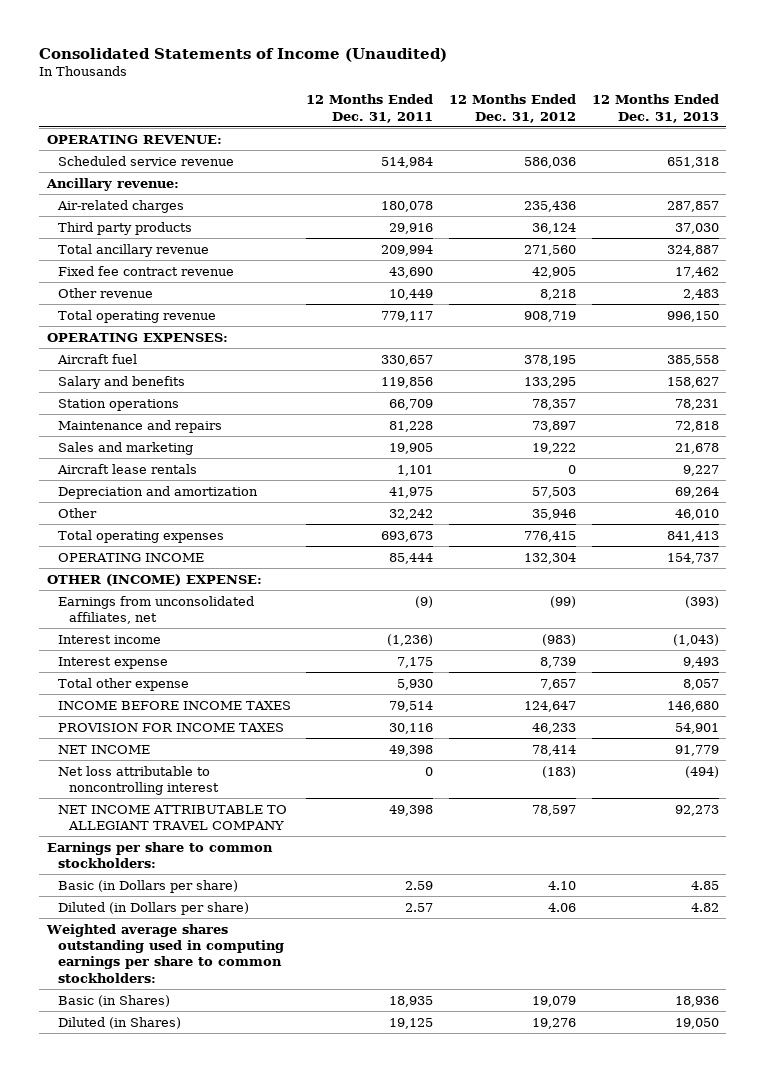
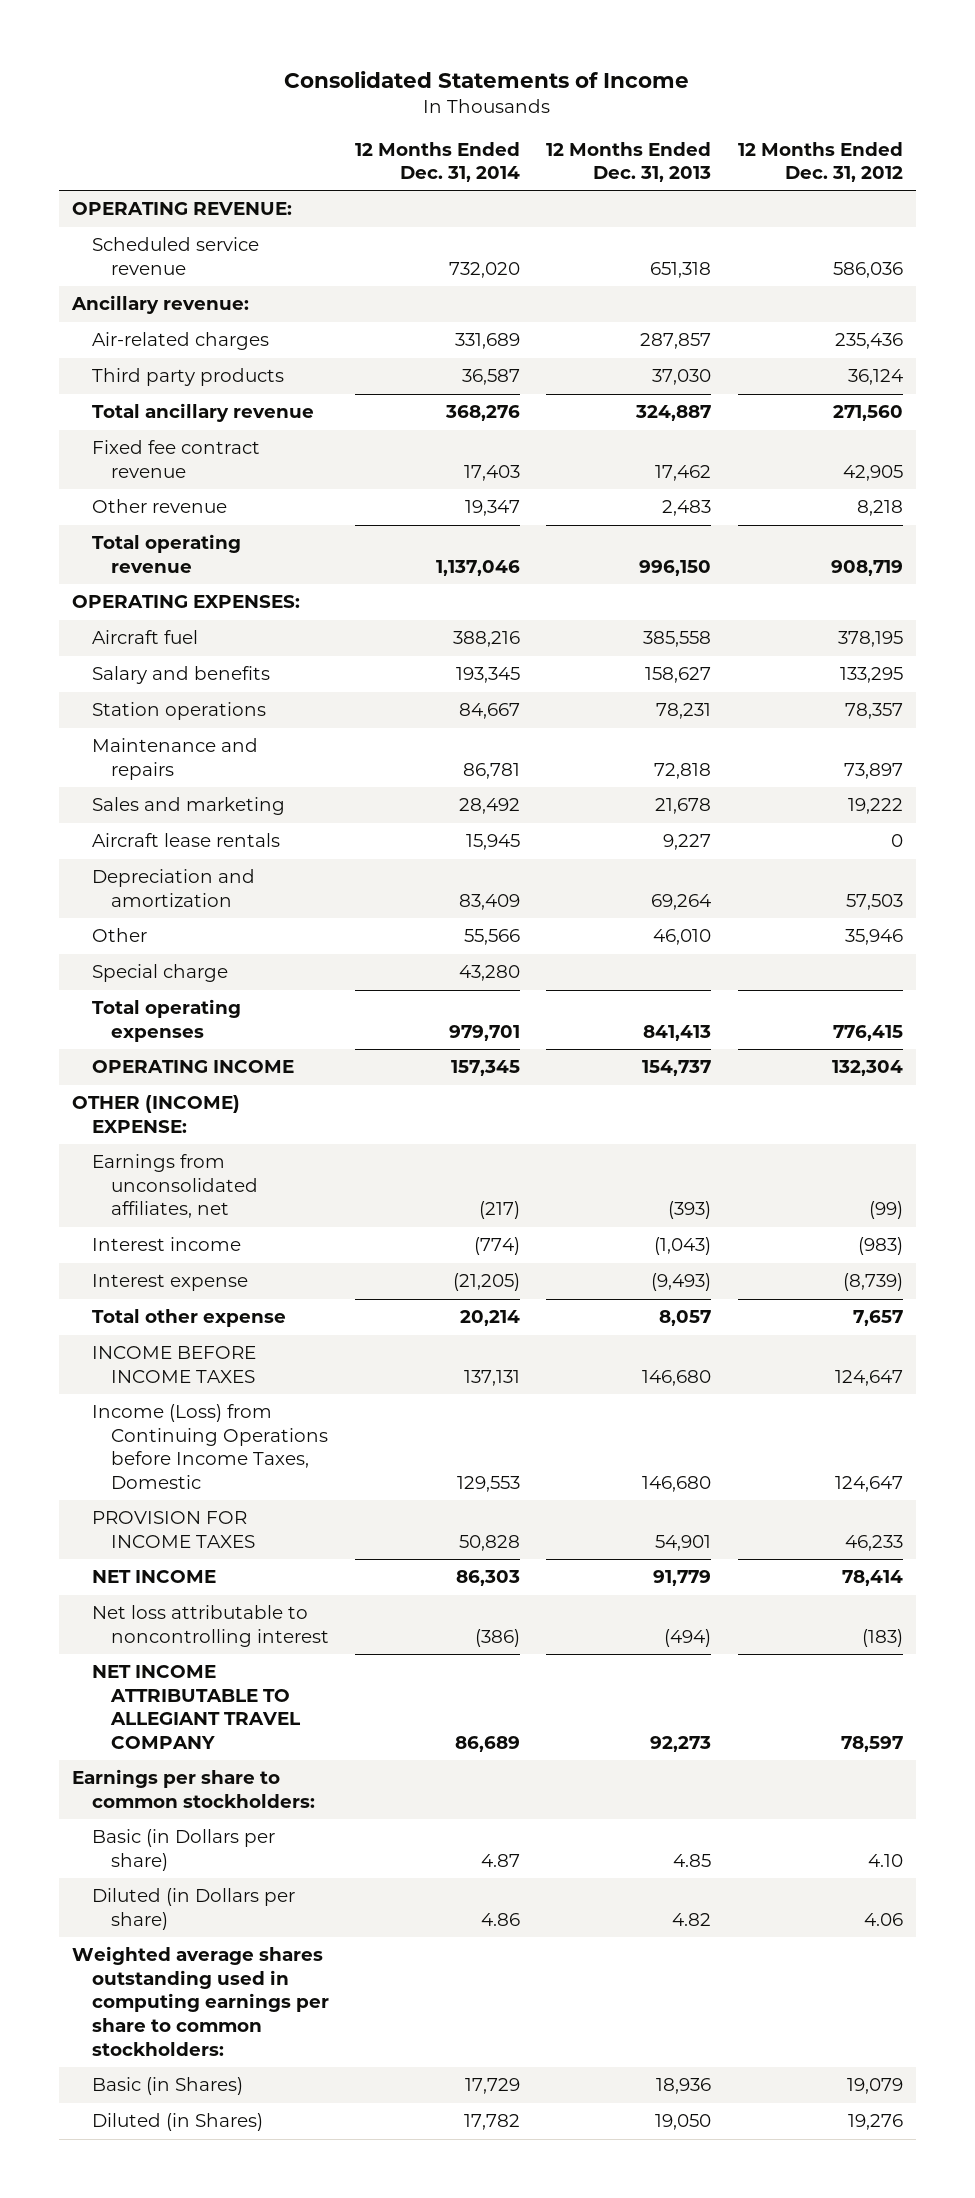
[38,47,447,62] Consolidated Statements of Income (Unaudited) -> [284,70,690,88] Consolidated Statements of Income
[306,94,434,123] 12 Months Ended Dec. 31, 2011 -> none
none -> [355,141,521,183] 12 Months Ended Dec. 31, 2014
none -> [91,964,228,983] Special charge
[539,656,576,668] 8,739 -> [842,1273,903,1292] (8,739)
[682,656,719,668] 9,493 -> [651,1273,712,1292] (9,493)
none -> [91,1404,329,1490] Income (Loss) from Continuing Operations before Income Taxes, Domestic

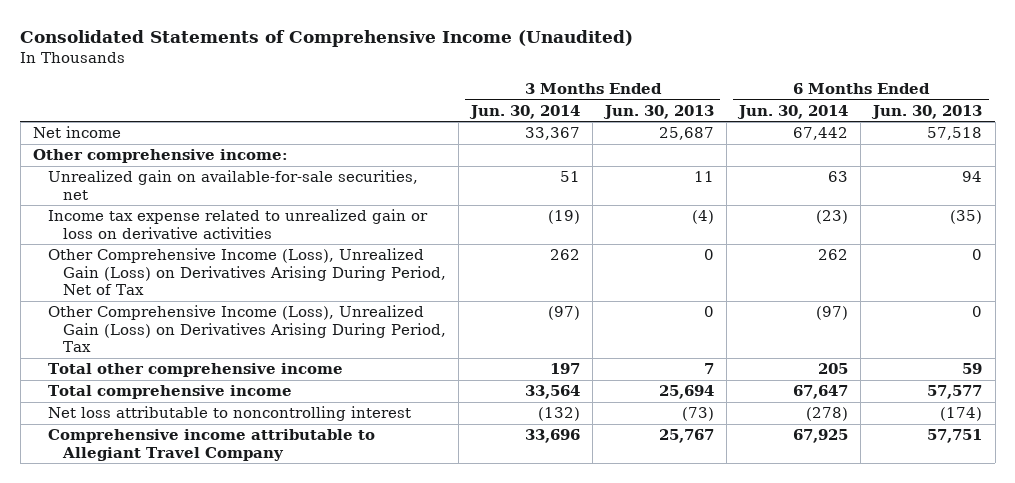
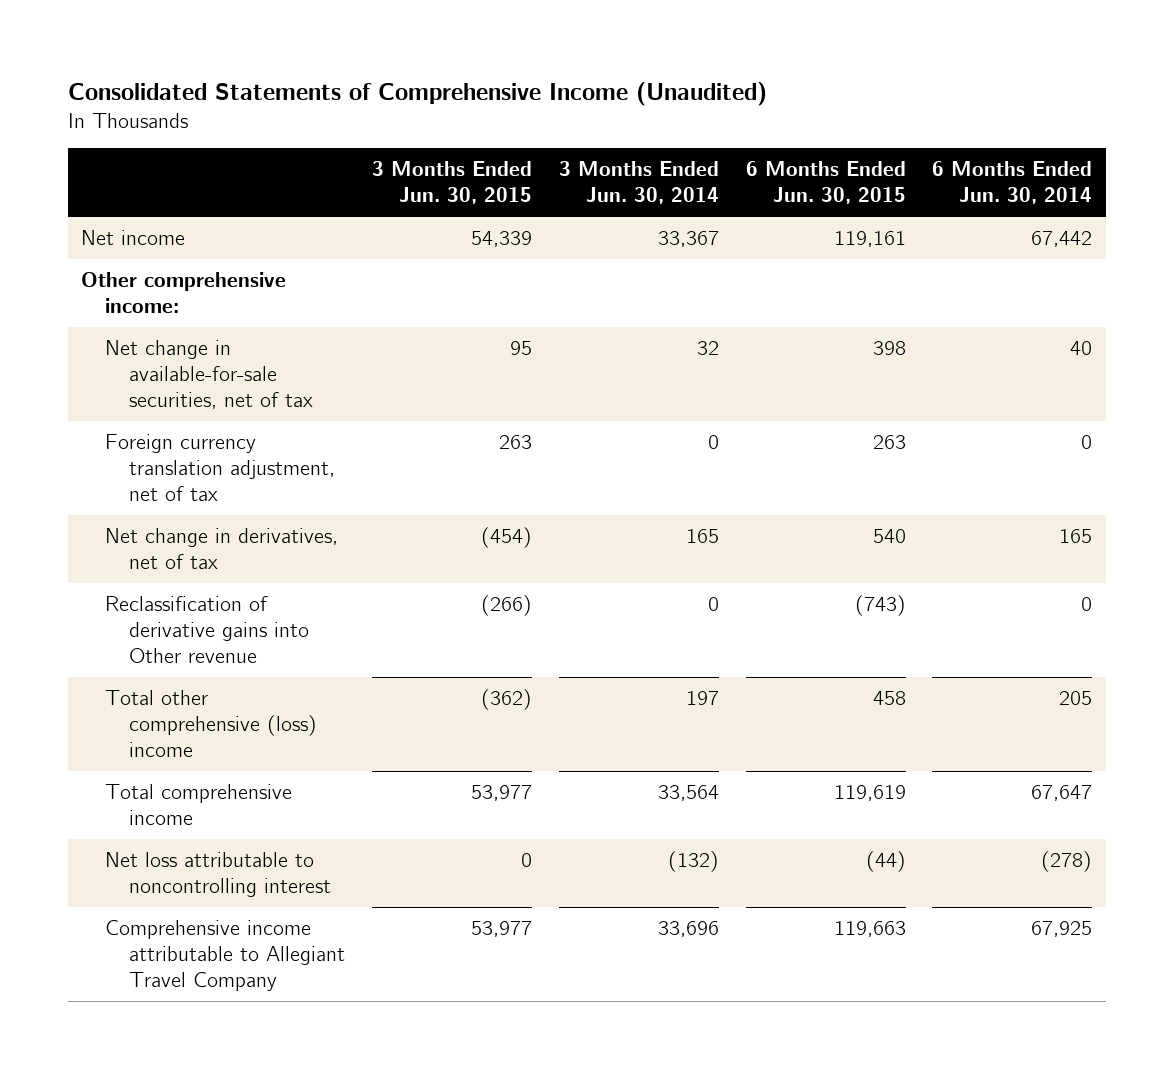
[603,104,715,119] Jun. 30, 2013 -> none
[871,104,983,119] Jun. 30, 2013 -> none
none -> [372,161,533,205] 3 Months Ended Jun. 30, 2015
none -> [745,161,906,205] 6 Months Ended Jun. 30, 2015
[47,170,418,200] Unrealized gain on available-for-sale securities, net -> none
[47,209,428,239] Income tax expense related to unrealized gain or loss on derivative activities -> none
[47,305,446,353] Other Comprehensive Income (Loss), Unrealized Gain (Loss) on Derivatives Arising During Period, Tax -> none
none -> [105,340,314,410] Net change in available-for-sale securities, net of tax
none -> [105,434,336,502] Foreign currency translation adjustment, net of tax
[47,248,446,296] Other Comprehensive Income (Loss), Unrealized Gain (Loss) on Derivatives Arising During Period, Net of Tax -> [105,528,339,570] Net change in derivatives, net of tax
[550,249,581,261] 262 -> [685,529,719,544] 165
[818,249,849,261] 262 -> [1059,529,1093,544] 165
none -> [105,596,310,664] Reclassification of derivative gains into Other revenue
[47,363,343,378] Total other comprehensive income -> [105,690,318,758] Total other comprehensive (loss) income

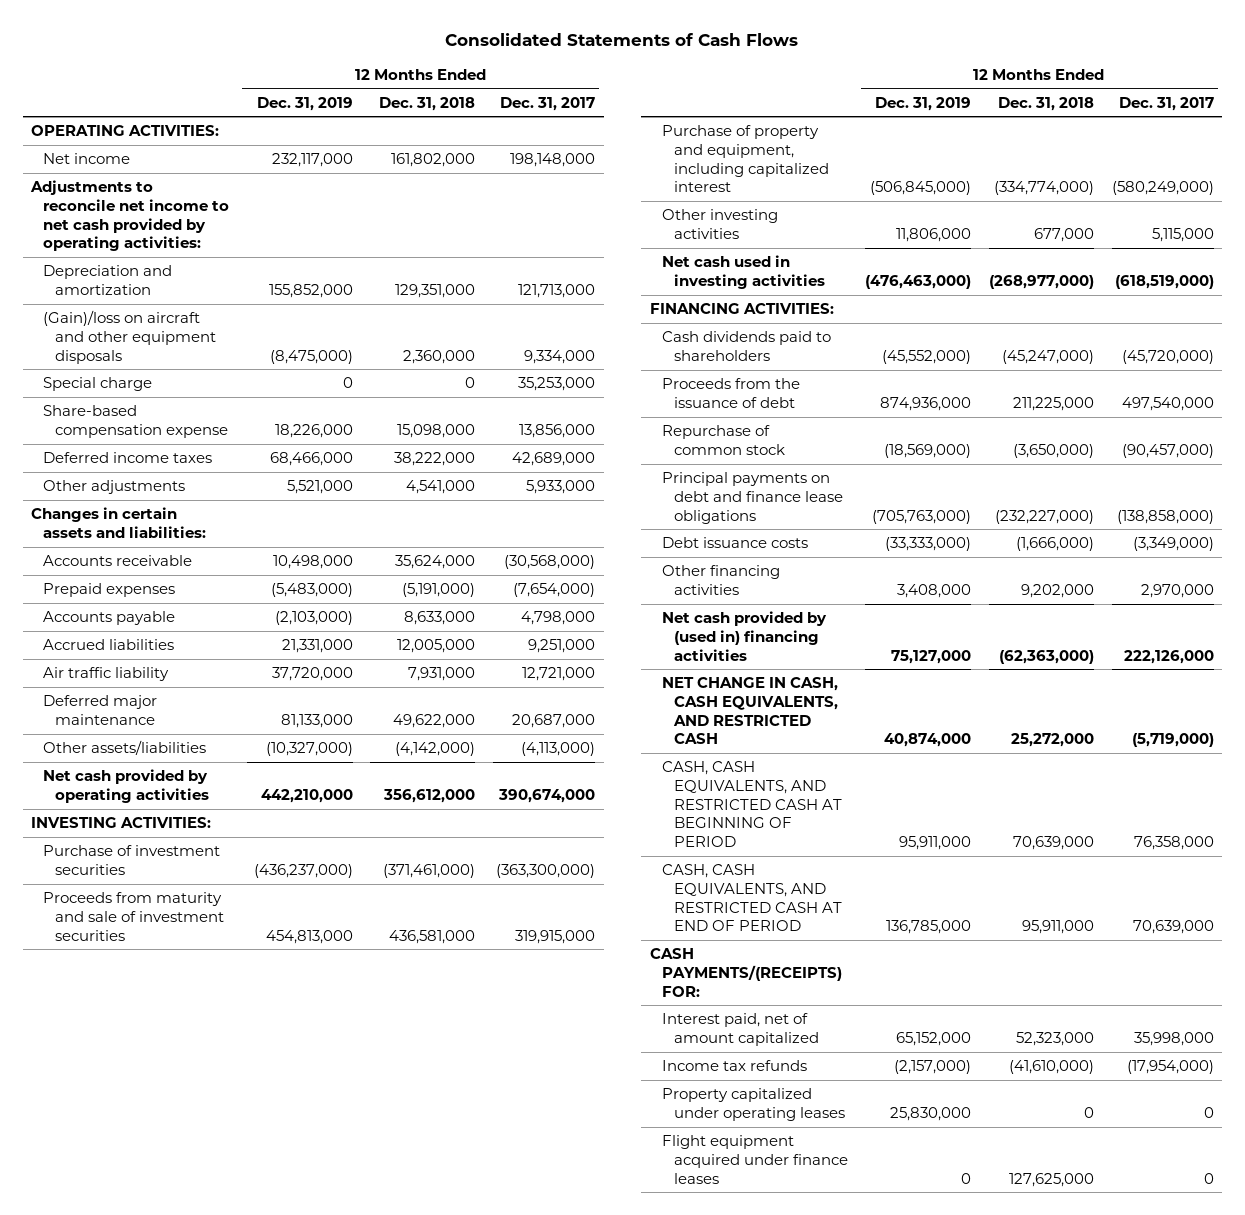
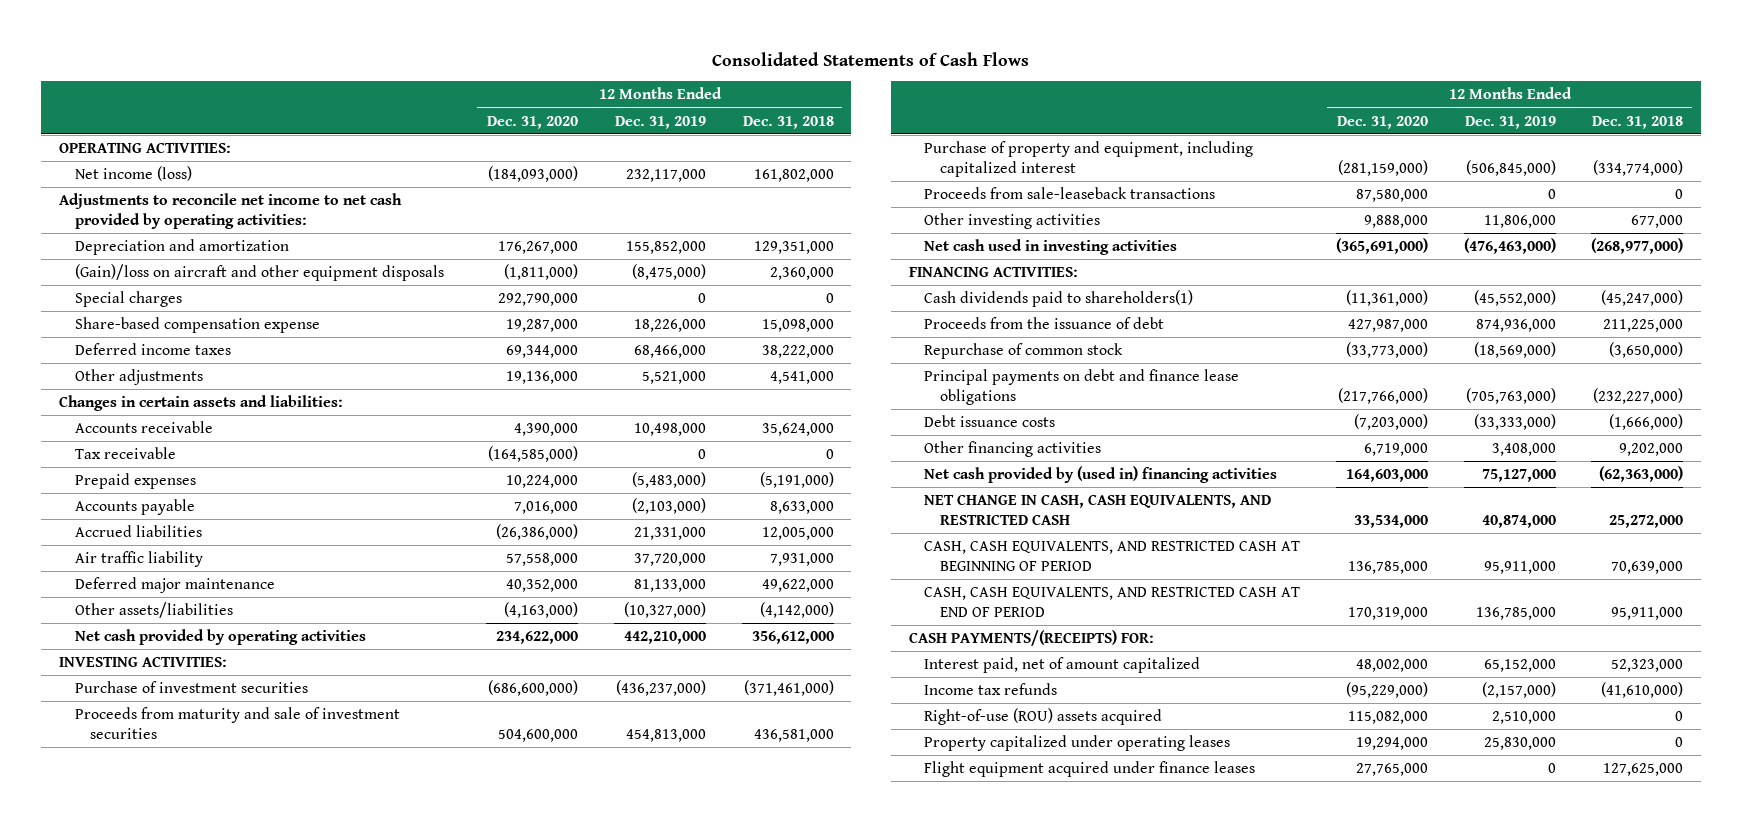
[499,96,595,111] Dec. 31, 2017 -> none
none -> [487,115,579,129] Dec. 31, 2020
[43,153,131,165] Net income -> [74,165,192,181] Net income (loss)
[43,377,153,392] Special charge -> none
none -> [74,290,182,307] Special charges
none -> [74,446,176,459] Tax receivable
none -> [924,186,1216,199] Proceeds from sale-leaseback transactions
[661,331,831,361] Cash dividends paid to shareholders -> [924,289,1194,307] Cash dividends paid to shareholders(1)
none -> [924,707,1163,725] Right-of-use (ROU) assets acquired

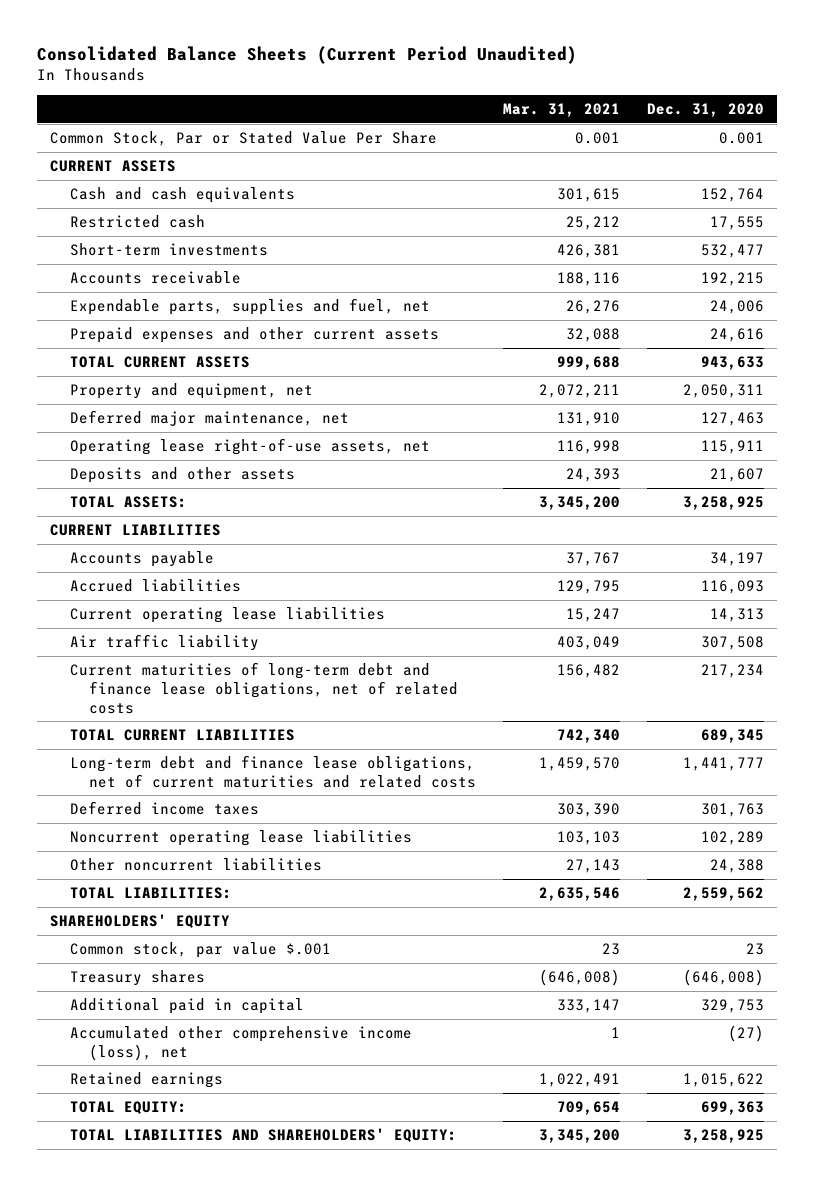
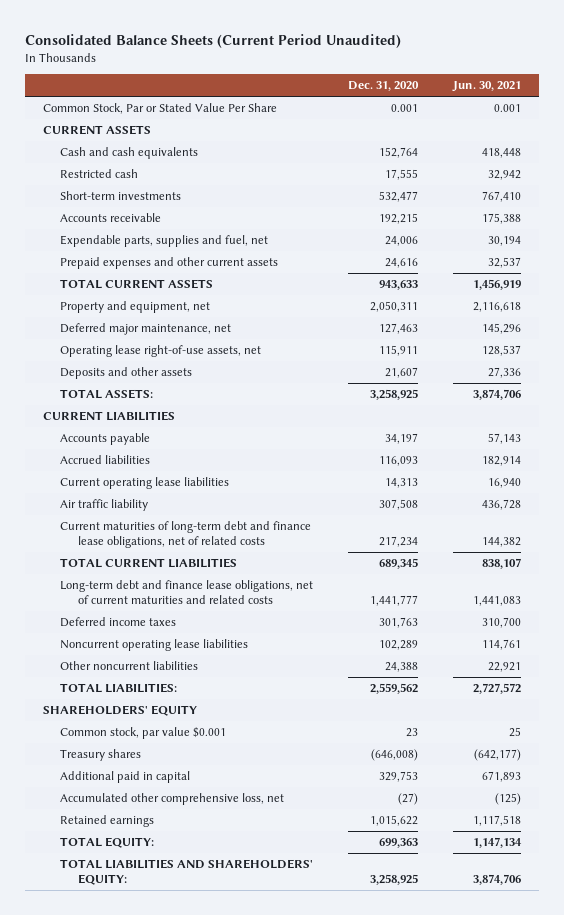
[502,102,620,117] Mar. 31, 2021 -> none
none -> [452,81,522,93] Jun. 30, 2021
[69,942,331,959] Common stock, par value $.001 -> [60,727,227,740] Common stock, par value $0.001
[69,1026,412,1061] Accumulated other comprehensive income (loss), net -> [60,793,285,806] Accumulated other comprehensive loss, net

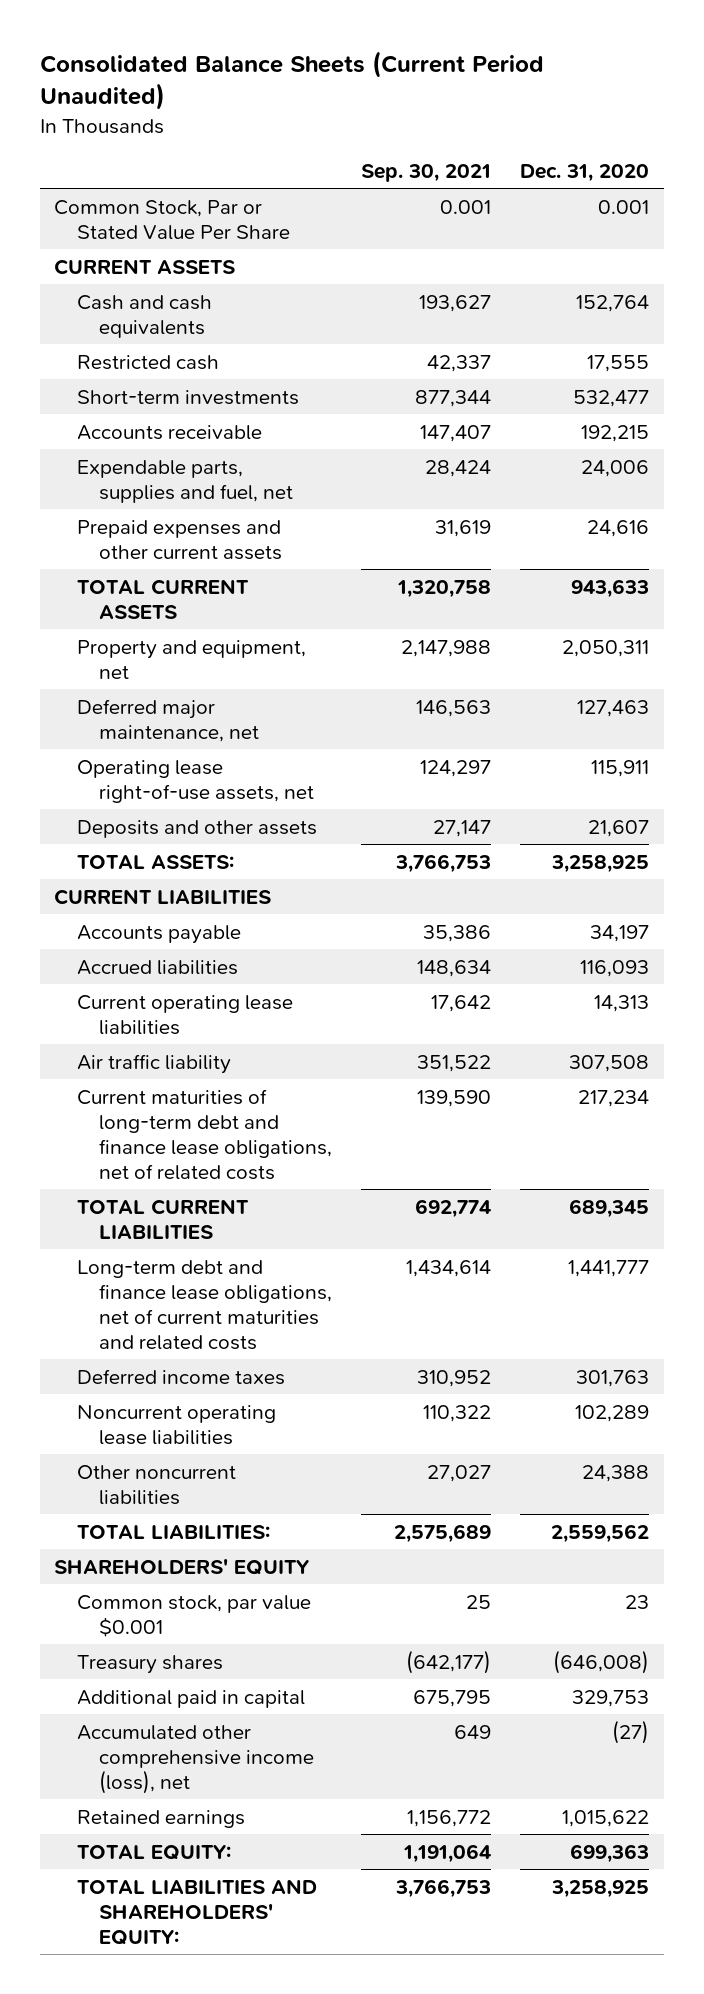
[452,81,522,93] Jun. 30, 2021 -> none
none -> [361,164,492,183] Sep. 30, 2021
[60,793,285,806] Accumulated other comprehensive loss, net -> [76,1724,315,1794] Accumulated other comprehensive income (loss), net

